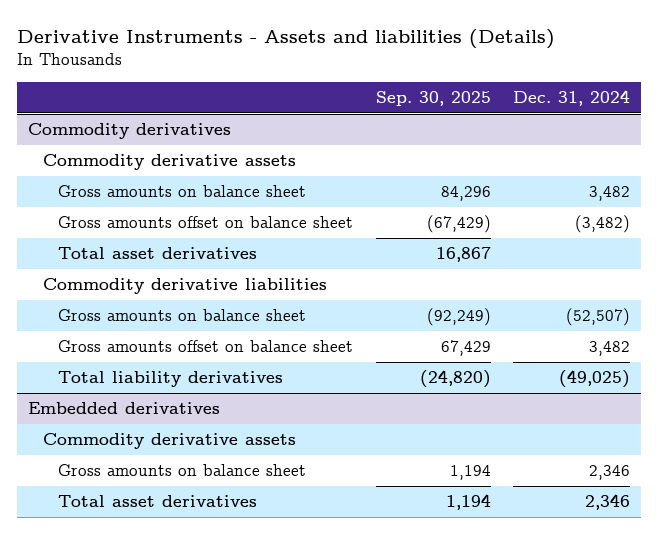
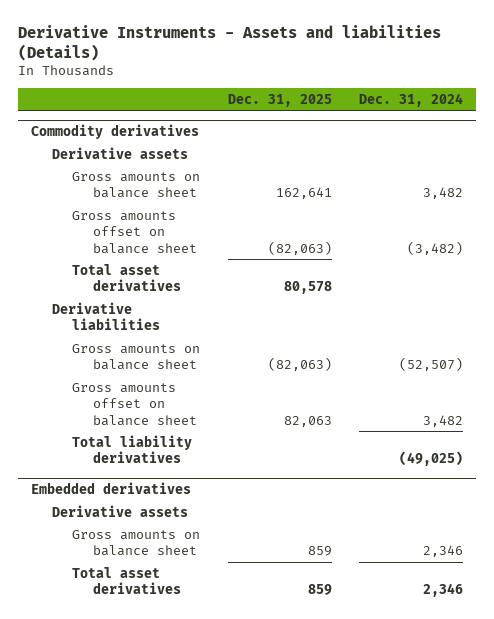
[375,90,491,106] Sep. 30, 2025 -> none
none -> [227,94,332,108] Dec. 31, 2025
[43,154,297,171] Commodity derivative assets -> [51,146,188,159] Derivative assets
[43,278,328,295] Commodity derivative liabilities -> [51,301,161,331] Derivative liabilities
[43,433,297,450] Commodity derivative assets -> [51,504,188,517] Derivative assets

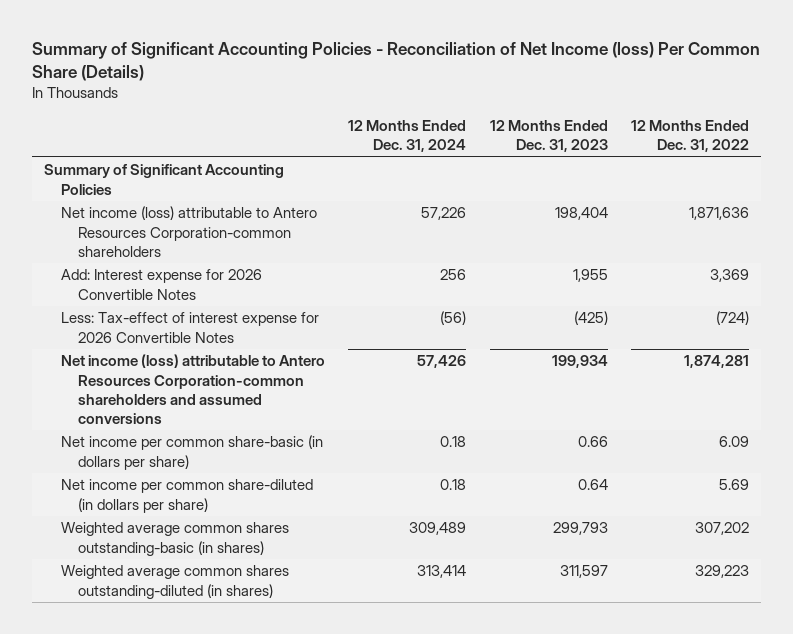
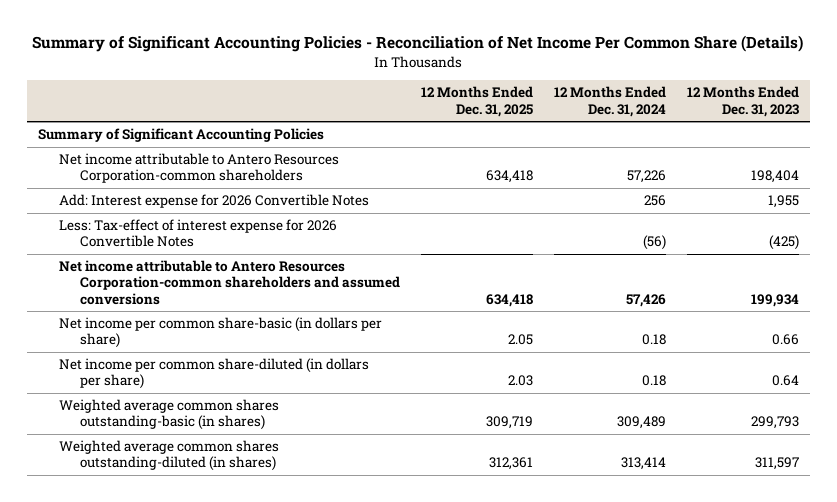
[31,42,760,82] Summary of Significant Accounting Policies - Reconciliation of Net Income (loss) Per Common Share (Details) -> [32,35,804,53] Summary of Significant Accounting Policies - Reconciliation of Net Income Per Common Share (Details)
[631,119,750,152] 12 Months Ended Dec. 31, 2022 -> none
none -> [421,86,534,117] 12 Months Ended Dec. 31, 2025
[60,206,317,257] Net income (loss) attributable to Antero Resources Corporation-common shareholders -> [58,153,339,184] Net income attributable to Antero Resources Corporation-common shareholders
[60,354,325,424] Net income (loss) attributable to Antero Resources Corporation-common shareholders and assumed conversions -> [58,260,401,305] Net income attributable to Antero Resources Corporation-common shareholders and assumed conversions

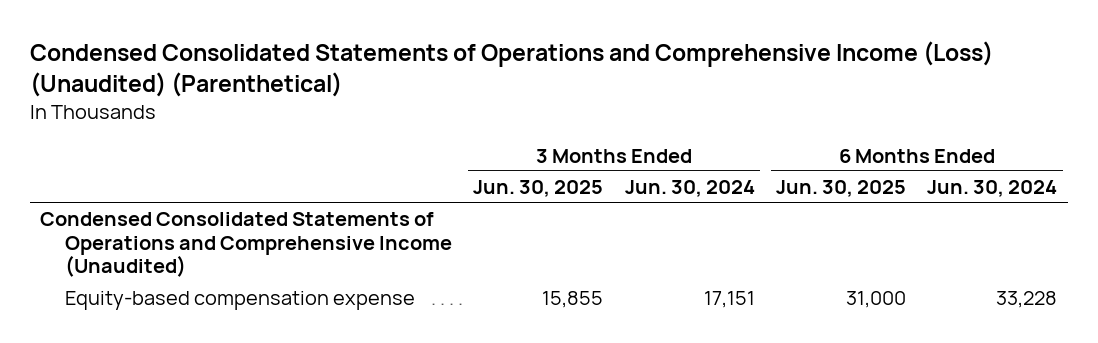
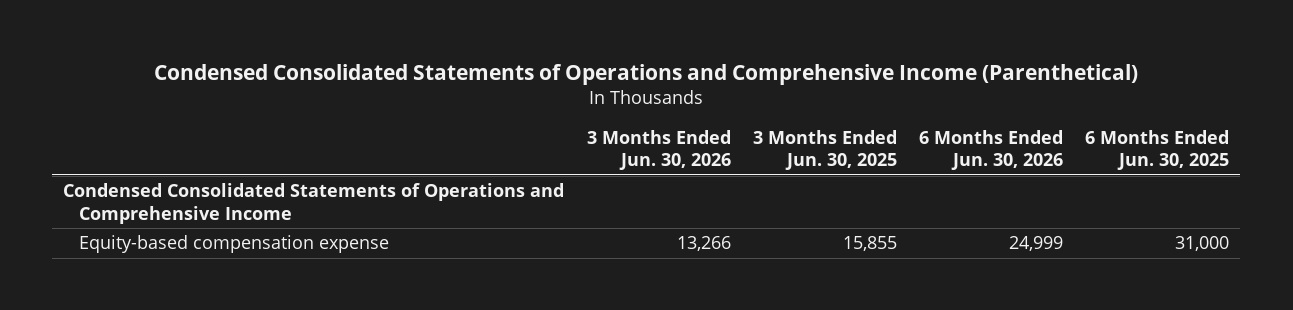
[29,40,993,98] Condensed Consolidated Statements of Operations and Comprehensive Income (Loss) (Unaudited) (Parenthetical) -> [154,64,1139,86] Condensed Consolidated Statements of Operations and Comprehensive Income (Parenthetical)
[624,179,755,197] Jun. 30, 2024 -> none
[927,179,1058,197] Jun. 30, 2024 -> none
none -> [586,129,731,170] 3 Months Ended Jun. 30, 2026
none -> [918,129,1063,170] 6 Months Ended Jun. 30, 2026
[40,212,453,278] Condensed Consolidated Statements of Operations and Comprehensive Income (Unaudited) -> [63,183,565,224] Condensed Consolidated Statements of Operations and Comprehensive Income

